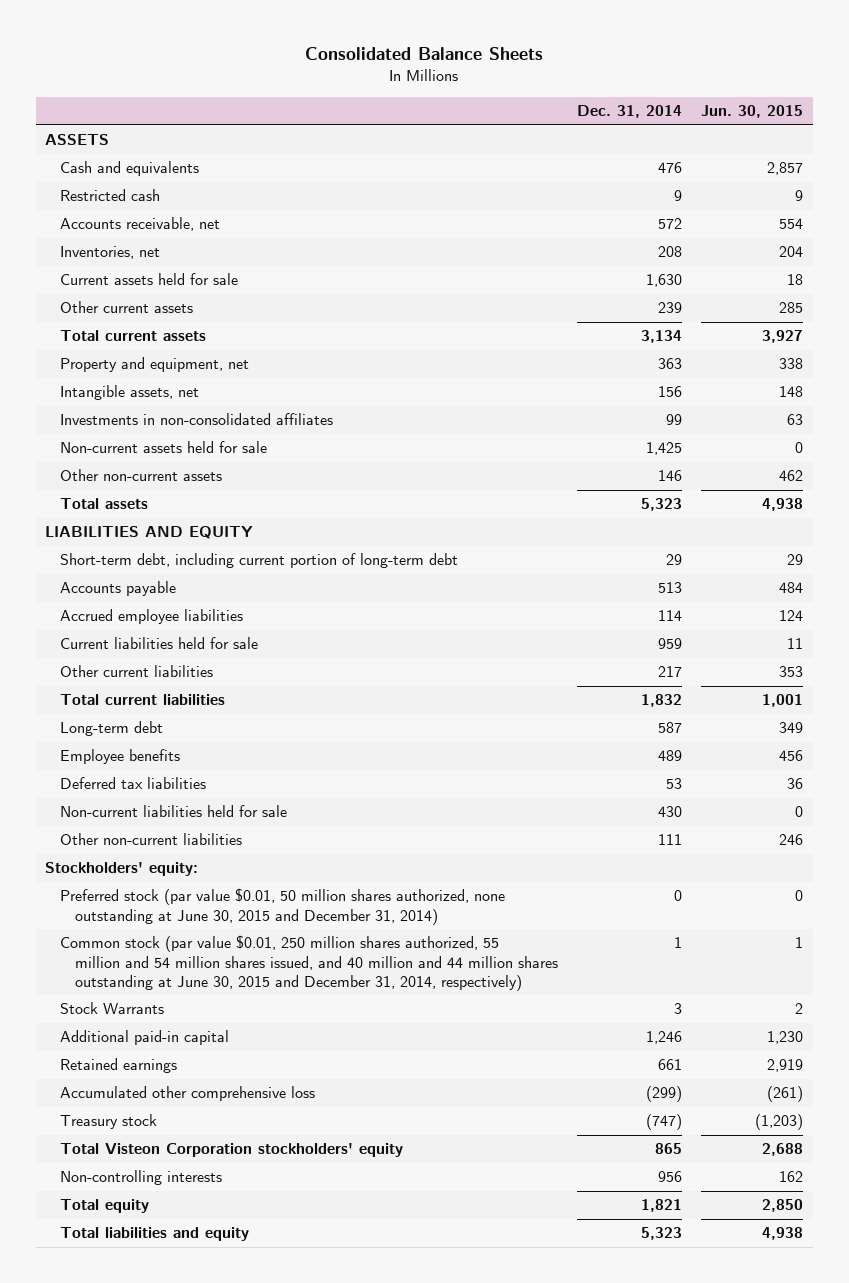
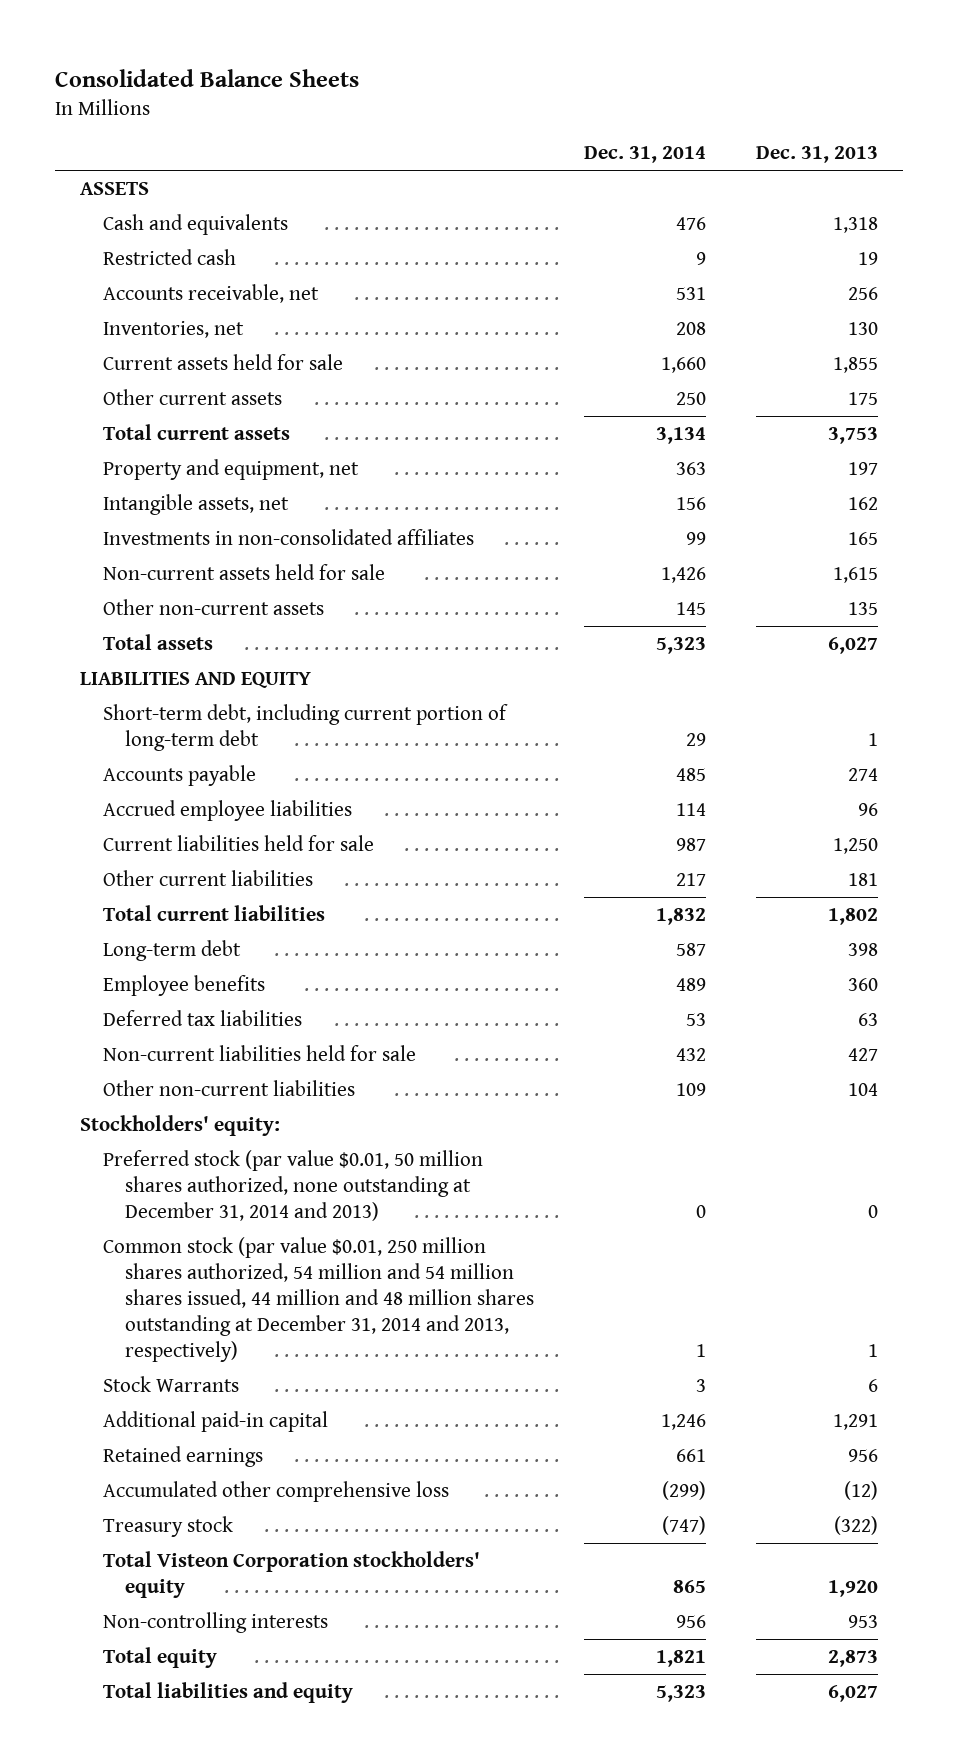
[701,105,804,119] Jun. 30, 2015 -> none
none -> [755,146,878,164] Dec. 31, 2013
[658,218,683,230] 572 -> [675,286,706,300] 531
[646,274,683,288] 1,630 -> [660,356,706,373] 1,660
[658,302,683,314] 239 -> [675,391,706,405] 250
[646,442,683,456] 1,425 -> [660,566,706,583] 1,426
[658,470,683,482] 146 -> [675,601,706,615] 145
[658,582,683,594] 513 -> [675,767,706,781] 485
[658,638,683,650] 959 -> [675,837,706,851] 987
[658,806,683,818] 430 -> [675,1047,706,1061] 432
[658,834,683,846] 111 -> [675,1082,706,1096] 109
[60,888,506,925] Preferred stock (par value $0.01, 50 million shares authorized, none outstanding at June 30, 2015 and December 31, 2014) -> [102,1149,483,1221] Preferred stock (par value $0.01, 50 million shares authorized, none outstanding at December 31, 2014 and 2013)
[60,935,559,991] Common stock (par value $0.01, 250 million shares authorized, 55 million and 54 million shares issued, and 40 million and 44 million shares outstanding at June 30, 2015 and December 31, 2014, respectively) -> [102,1236,535,1362] Common stock (par value $0.01, 250 million shares authorized, 54 million and 54 million shares issued, 44 million and 48 million shares outstanding at December 31, 2014 and 2013, respectively)

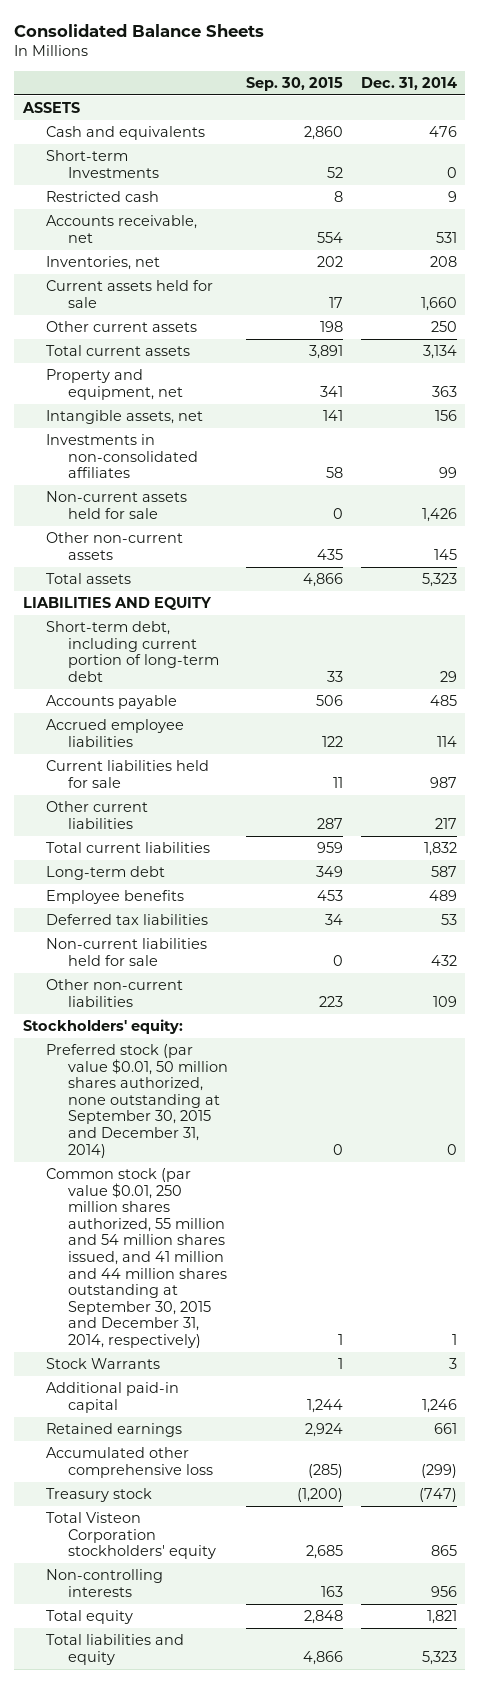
[755,146,878,164] Dec. 31, 2013 -> none
none -> [245,76,343,91] Sep. 30, 2015
none -> [45,150,160,178] Short-term Investments
[102,1149,483,1221] Preferred stock (par value $0.01, 50 million shares authorized, none outstanding at December 31, 2014 and 2013) -> [45,1044,229,1158] Preferred stock (par value $0.01, 50 million shares authorized, none outstanding at September 30, 2015 and December 31, 2014)
[102,1236,535,1362] Common stock (par value $0.01, 250 million shares authorized, 54 million and 54 million shares issued, 44 million and 48 million shares outstanding at December 31, 2014 and 2013, respectively) -> [45,1168,228,1348] Common stock (par value $0.01, 250 million shares authorized, 55 million and 54 million shares issued, and 41 million and 44 million shares outstanding at September 30, 2015 and December 31, 2014, respectively)

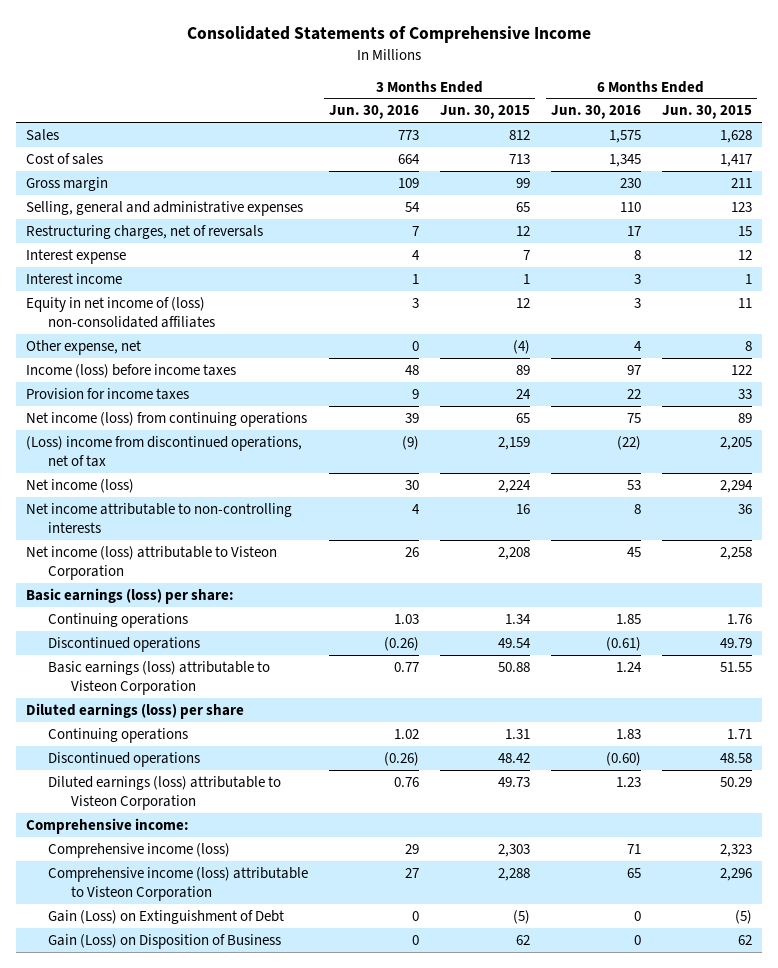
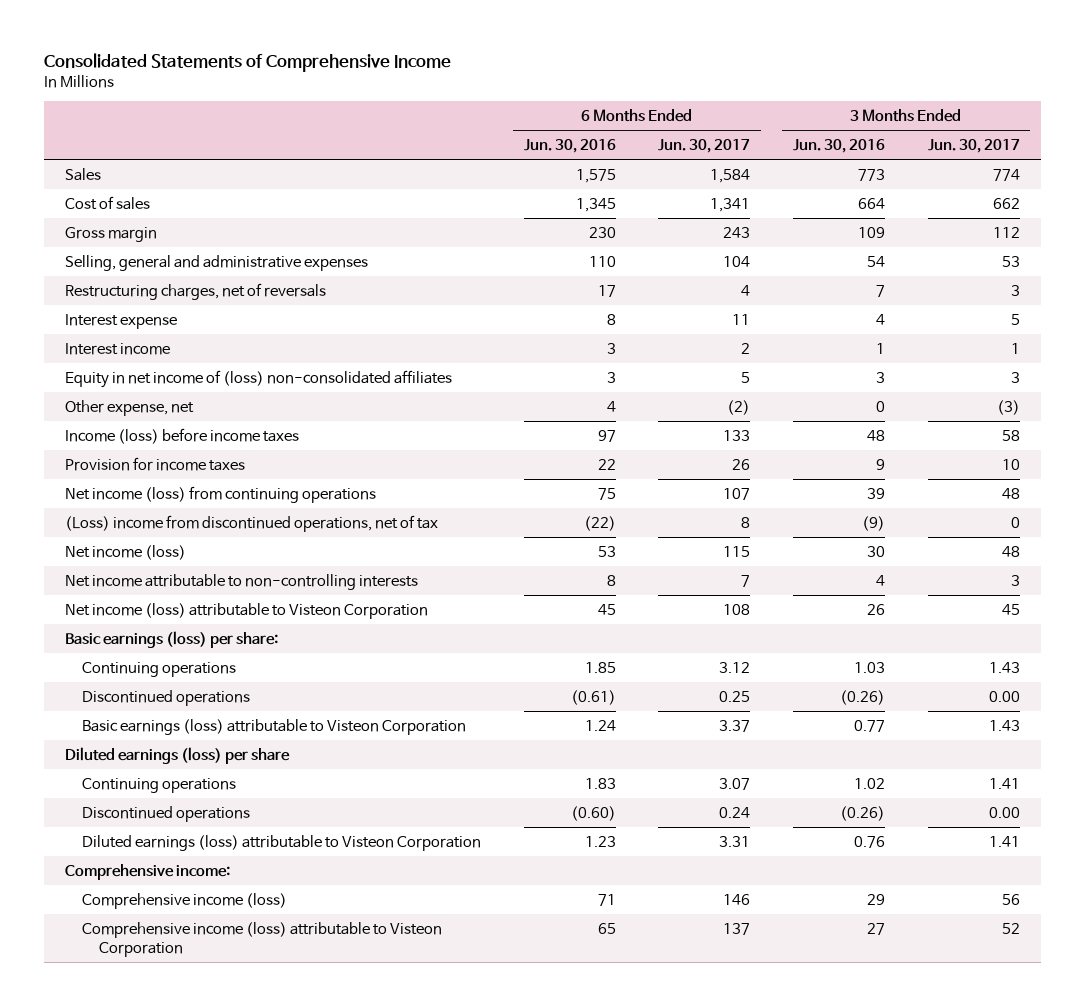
[440,105,531,120] Jun. 30, 2015 -> none
[661,105,752,120] Jun. 30, 2015 -> none
none -> [658,139,751,154] Jun. 30, 2017
none -> [927,139,1020,154] Jun. 30, 2017
[48,909,285,924] Gain (Loss) on Extinguishment of Debt -> none
[48,933,282,949] Gain (Loss) on Disposition of Business -> none

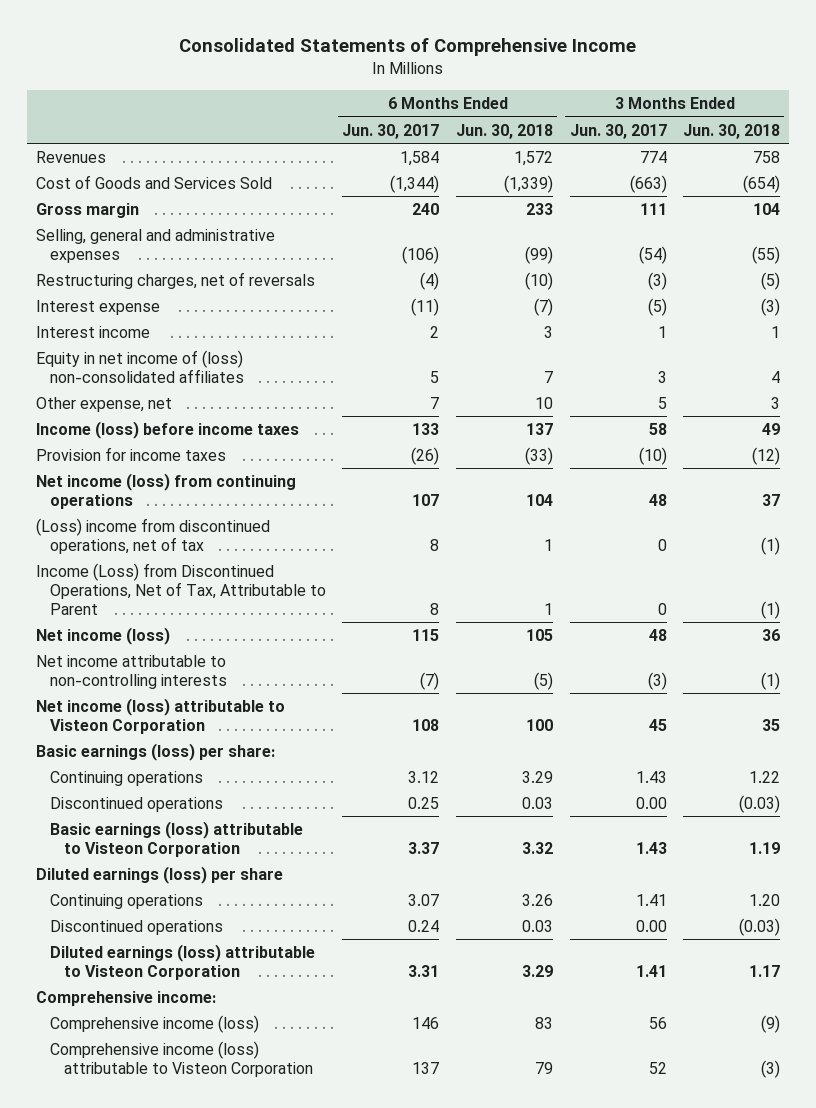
[523,139,616,154] Jun. 30, 2016 -> none
[793,139,886,154] Jun. 30, 2016 -> none
none -> [455,123,553,139] Jun. 30, 2018
none -> [683,123,781,139] Jun. 30, 2018
[65,195,151,210] Cost of sales -> none
[65,167,102,181] Sales -> [35,150,106,163] Revenues
none -> [35,174,272,189] Cost of Goods and Services Sold
[723,226,751,238] 243 -> [412,202,440,215] 240
[992,226,1020,238] 112 -> [639,202,667,215] 111
[723,255,751,267] 104 -> [402,245,440,264] (106)
[1001,255,1020,267] 53 -> [638,245,667,264] (54)
[741,284,751,296] 4 -> [420,271,440,290] (4)
[1010,284,1020,296] 3 -> [647,271,667,290] (3)
[732,313,751,325] 11 -> [411,297,440,316] (11)
[1010,313,1020,325] 5 -> [647,297,667,316] (5)
[727,399,751,415] (2) -> [430,396,440,409] 7
[996,399,1020,415] (3) -> [657,396,667,409] 5
[732,458,751,470] 26 -> [411,446,440,465] (26)
[1001,458,1020,470] 10 -> [638,446,667,465] (10)
none -> [35,562,326,615] Income (Loss) from Discontinued Operations, Net of Tax, Attributable to Parent
[741,574,751,587] 7 -> [420,671,440,690] (7)
[1010,574,1020,586] 3 -> [647,671,667,690] (3)

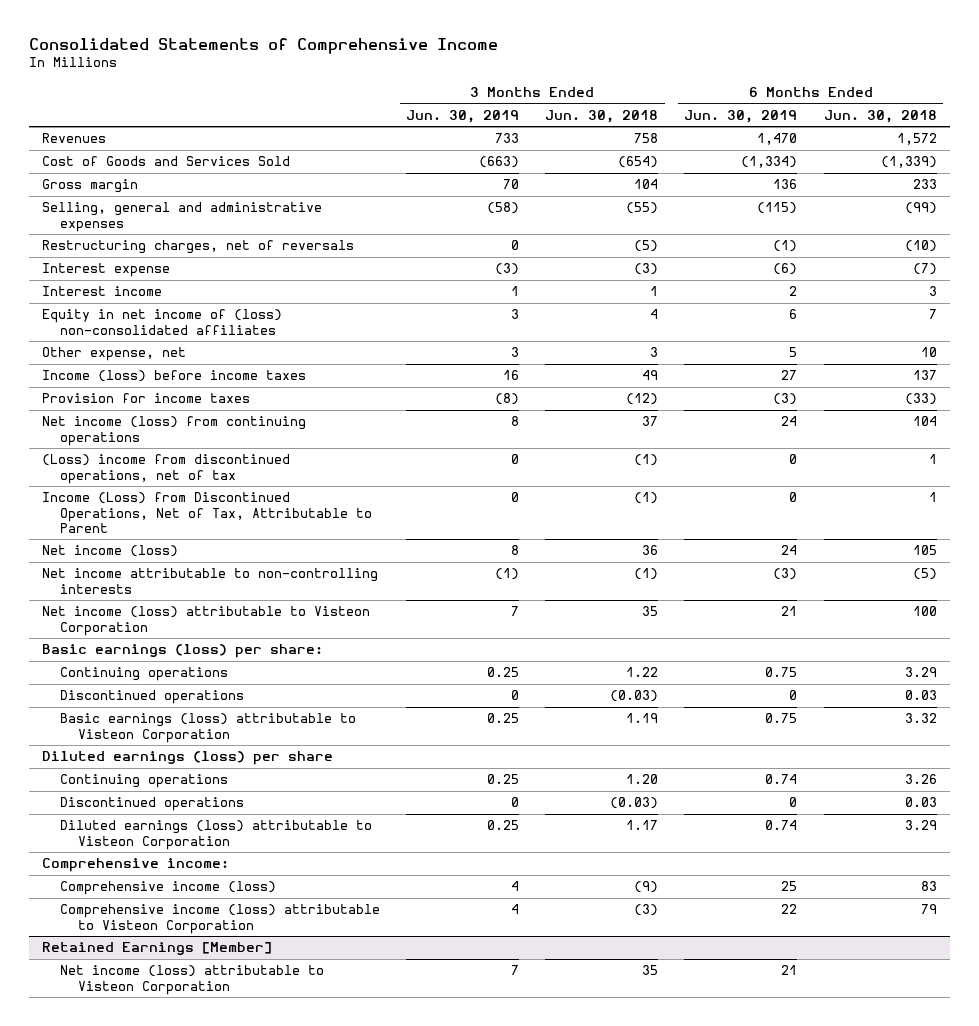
[342,123,440,139] Jun. 30, 2017 -> none
[569,123,667,139] Jun. 30, 2017 -> none
none -> [406,109,520,123] Jun. 30, 2019
none -> [684,109,798,123] Jun. 30, 2019
none -> [42,942,273,956] Retained Earnings [Member]
none -> [60,965,325,995] Net income (loss) attributable to Visteon Corporation

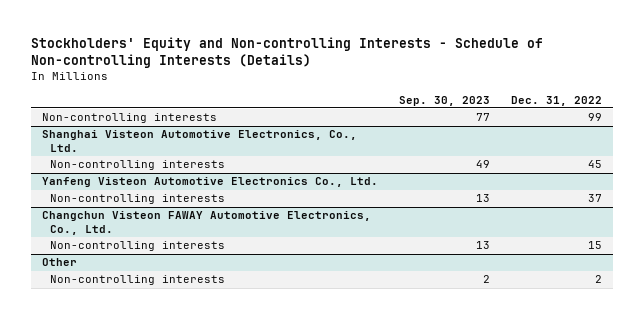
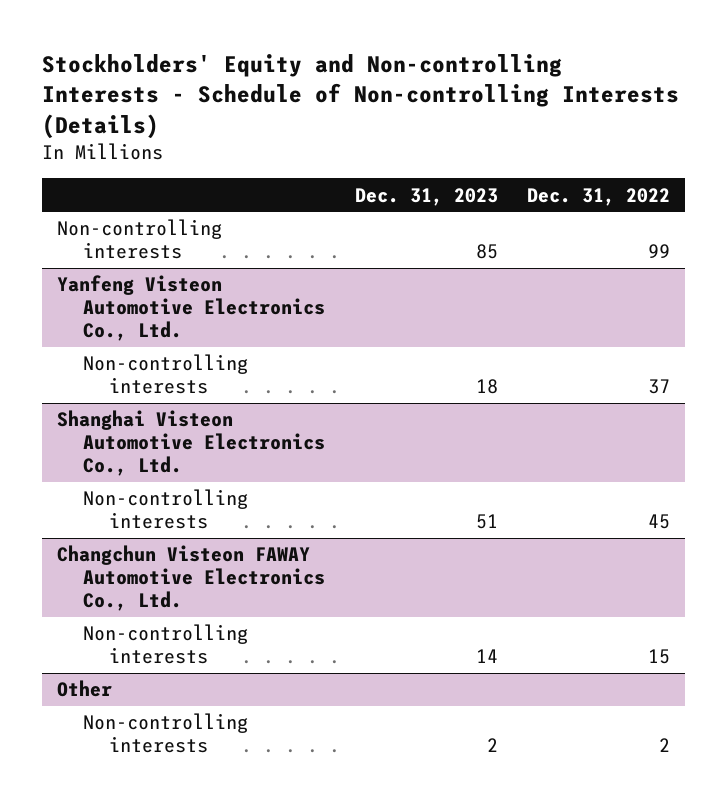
[398,95,490,106] Sep. 30, 2023 -> none
none -> [354,187,498,206] Dec. 31, 2023
[41,130,357,153] Shanghai Visteon Automotive Electronics, Co., Ltd. -> none
[50,160,226,171] Non-controlling interests -> none
none -> [56,410,326,476] Shanghai Visteon Automotive Electronics Co., Ltd.
none -> [83,489,249,530] Non-controlling interests
[41,211,371,236] Changchun Visteon FAWAY Automotive Electronics, Co., Ltd. -> [56,545,326,611] Changchun Visteon FAWAY Automotive Electronics Co., Ltd.

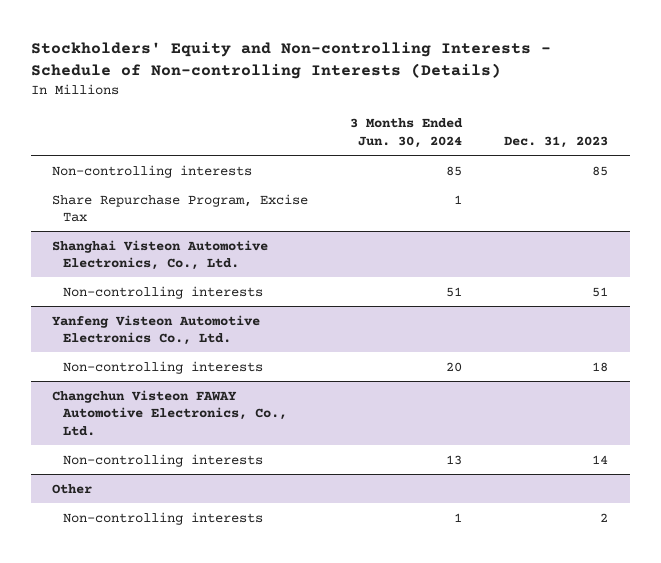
[527,187,671,206] Dec. 31, 2022 -> none
none -> [350,118,464,148] 3 Months Ended Jun. 30, 2024
none -> [52,193,309,223] Share Repurchase Program, Excise Tax
none -> [52,239,269,271] Shanghai Visteon Automotive Electronics, Co., Ltd.
none -> [63,285,264,299] Non-controlling interests
[56,410,326,476] Shanghai Visteon Automotive Electronics Co., Ltd. -> none
[83,489,249,530] Non-controlling interests -> none
[56,545,326,611] Changchun Visteon FAWAY Automotive Electronics Co., Ltd. -> [52,389,288,436] Changchun Visteon FAWAY Automotive Electronics, Co., Ltd.

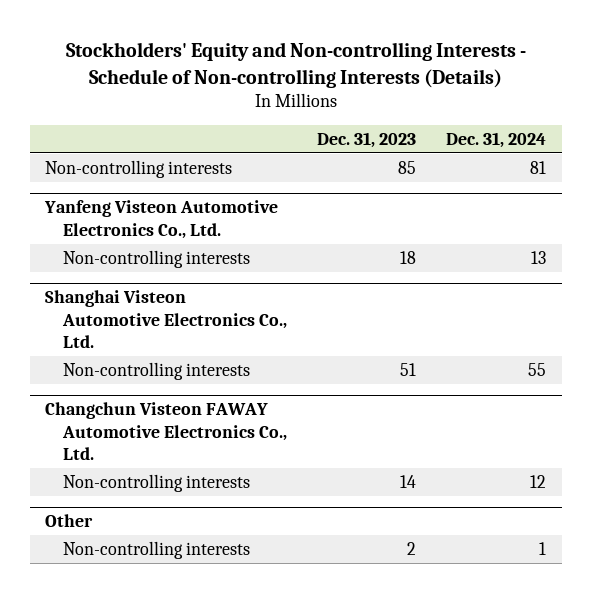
[350,118,464,148] 3 Months Ended Jun. 30, 2024 -> none
none -> [446,131,547,148] Dec. 31, 2024
[52,193,309,223] Share Repurchase Program, Excise Tax -> none
[52,239,269,271] Shanghai Visteon Automotive Electronics, Co., Ltd. -> none
[63,285,264,299] Non-controlling interests -> none
none -> [44,290,288,349] Shanghai Visteon Automotive Electronics Co., Ltd.
none -> [63,361,251,380] Non-controlling interests
[52,389,288,436] Changchun Visteon FAWAY Automotive Electronics, Co., Ltd. -> [44,402,288,461] Changchun Visteon FAWAY Automotive Electronics Co., Ltd.

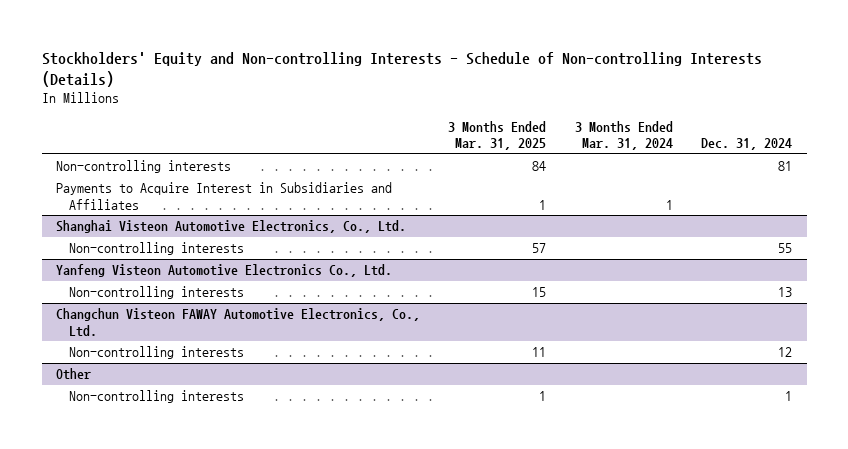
[317,131,417,148] Dec. 31, 2023 -> none
none -> [448,120,547,151] 3 Months Ended Mar. 31, 2025
none -> [574,120,673,151] 3 Months Ended Mar. 31, 2024
none -> [55,182,392,210] Payments to Acquire Interest in Subsidiaries and Affiliates
none -> [55,220,406,234] Shanghai Visteon Automotive Electronics, Co., Ltd.
none -> [69,242,245,256] Non-controlling interests
[44,290,288,349] Shanghai Visteon Automotive Electronics Co., Ltd. -> none
[63,361,251,380] Non-controlling interests -> none
[44,402,288,461] Changchun Visteon FAWAY Automotive Electronics Co., Ltd. -> [55,308,420,337] Changchun Visteon FAWAY Automotive Electronics, Co., Ltd.

